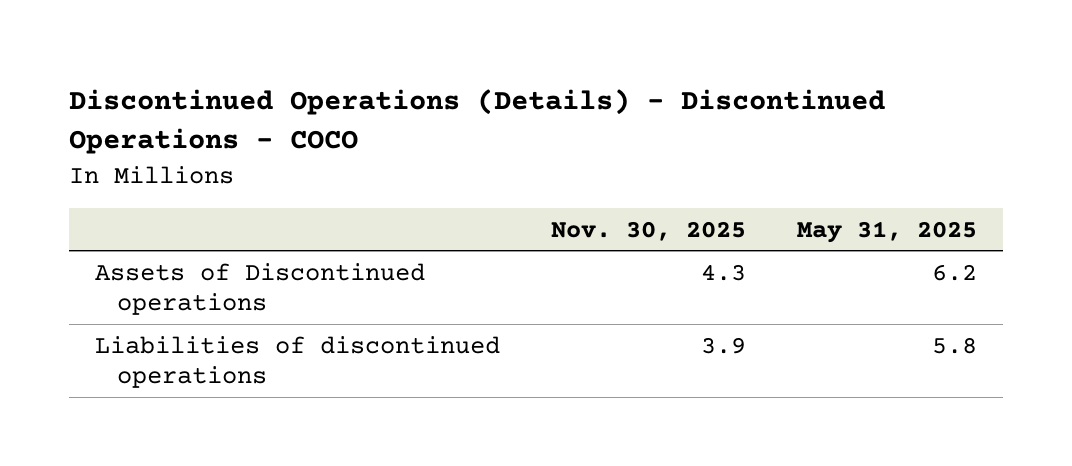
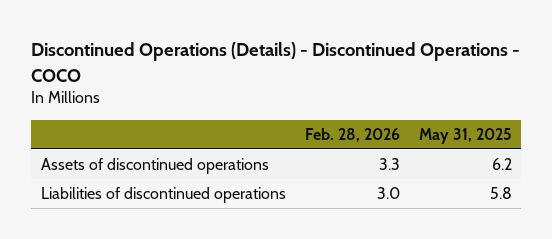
[551,220,747,241] Nov. 30, 2025 -> none
none -> [304,127,400,142] Feb. 28, 2026
[94,262,425,315] Assets of Discontinued operations -> [40,158,269,175] Assets of discontinued operations

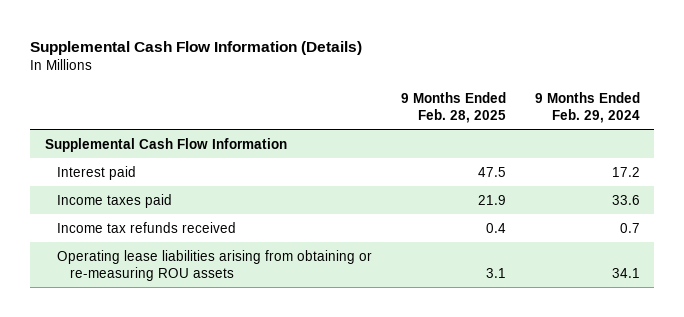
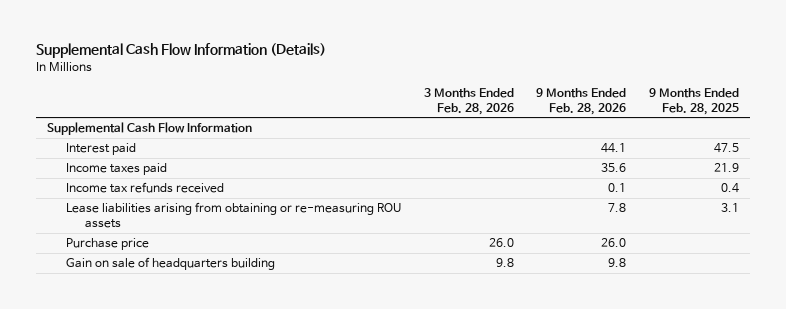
[534,91,640,123] 9 Months Ended Feb. 29, 2024 -> none
none -> [423,88,514,115] 3 Months Ended Feb. 28, 2026
none -> [536,88,627,115] 9 Months Ended Feb. 28, 2026
[57,249,373,282] Operating lease liabilities arising from obtaining or re-measuring ROU assets -> [65,202,401,228] Lease liabilities arising from obtaining or re-measuring ROU assets
none -> [65,238,149,251] Purchase price
none -> [65,257,275,271] Gain on sale of headquarters building

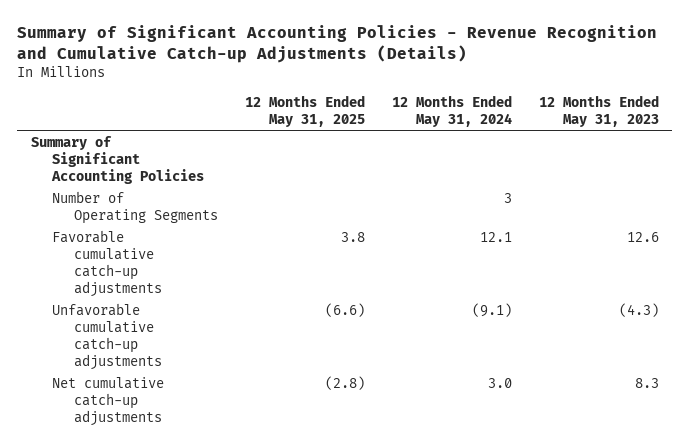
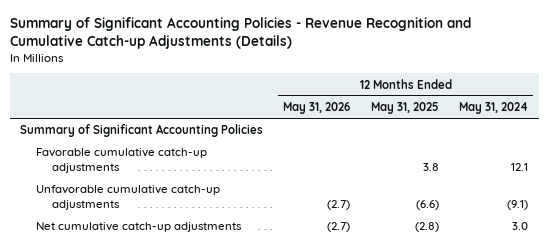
[538,94,659,127] 12 Months Ended May 31, 2023 -> none
none -> [283,102,351,115] May 31, 2026
[52,190,218,224] Number of Operating Segments -> none

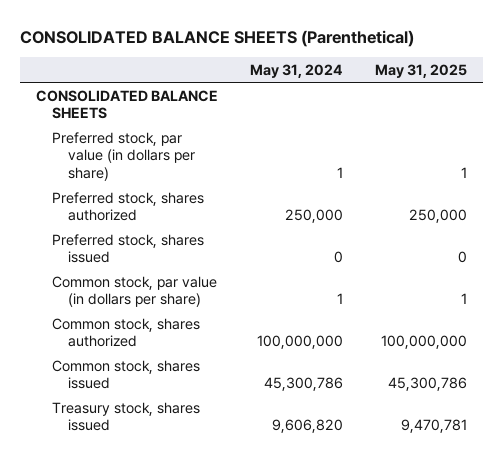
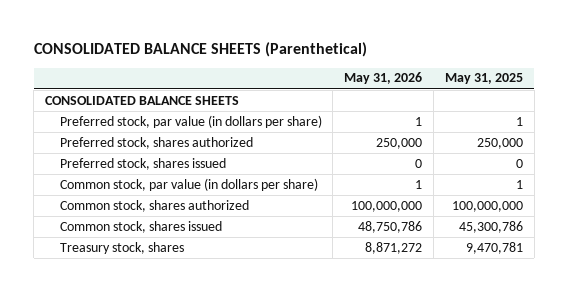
[250,63,344,78] May 31, 2024 -> none
none -> [344,72,423,85] May 31, 2026
[52,401,201,432] Treasury stock, shares issued -> [59,241,184,254] Treasury stock, shares

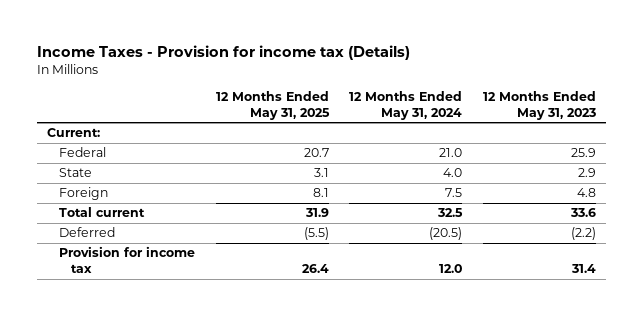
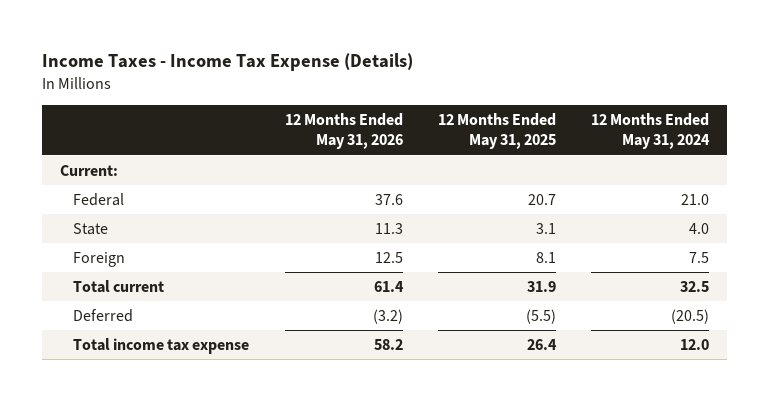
[36,44,410,60] Income Taxes - Provision for income tax (Details) -> [42,53,414,72] Income Taxes - Income Tax Expense (Details)
[483,90,597,120] 12 Months Ended May 31, 2023 -> none
none -> [284,112,403,150] 12 Months Ended May 31, 2026
[59,246,196,274] Provision for income tax -> [73,337,250,354] Total income tax expense

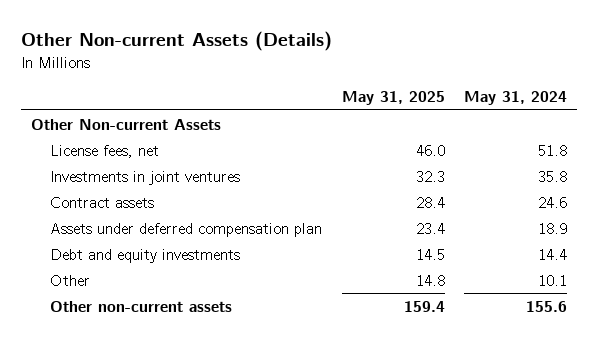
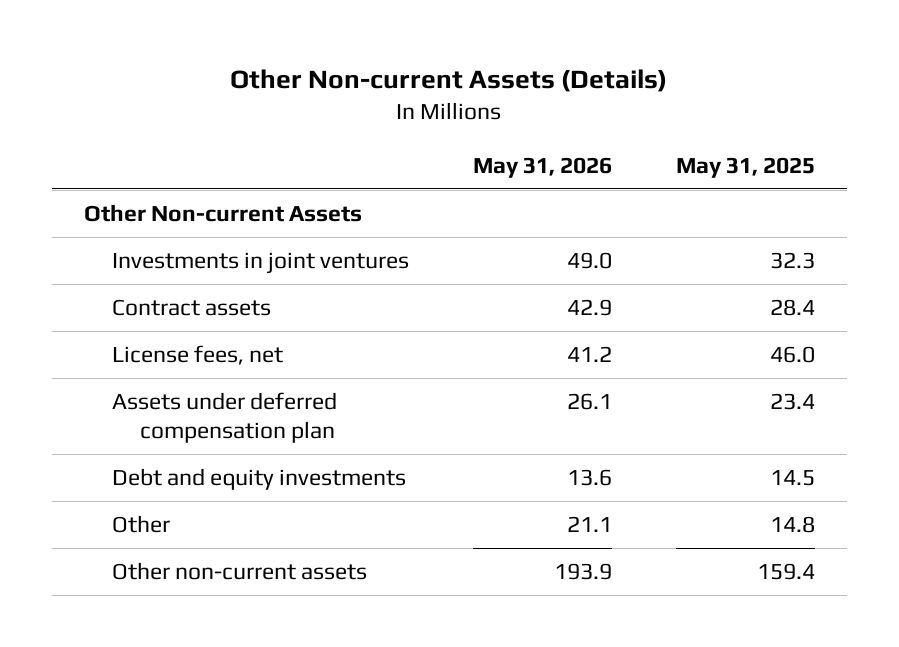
[464,91,568,106] May 31, 2024 -> none
none -> [472,156,612,178] May 31, 2026
[50,144,160,158] License fees, net -> [112,344,284,365] License fees, net

